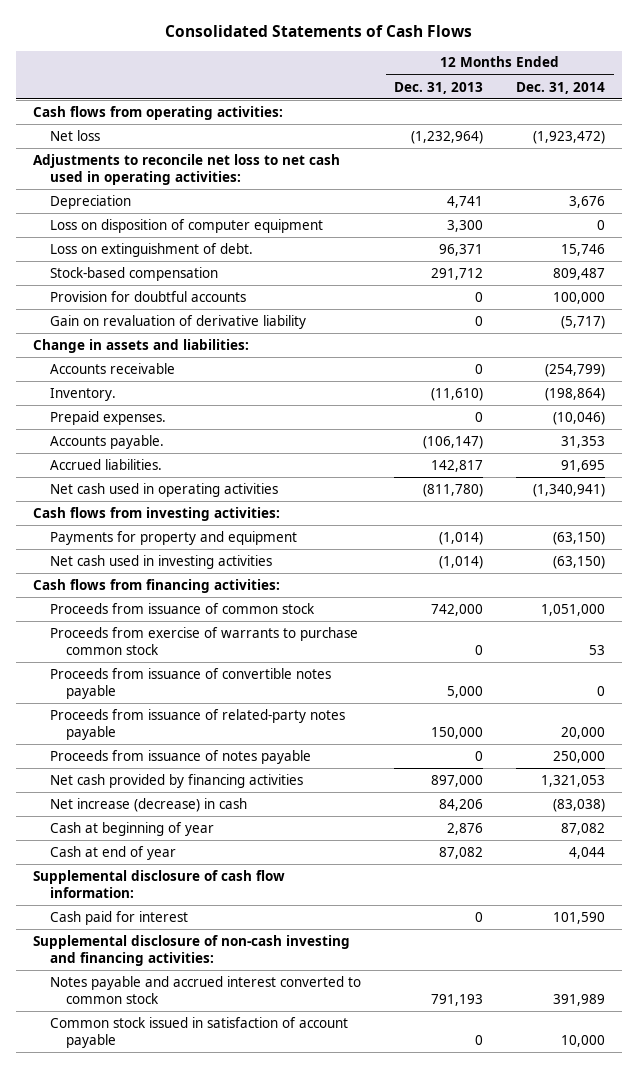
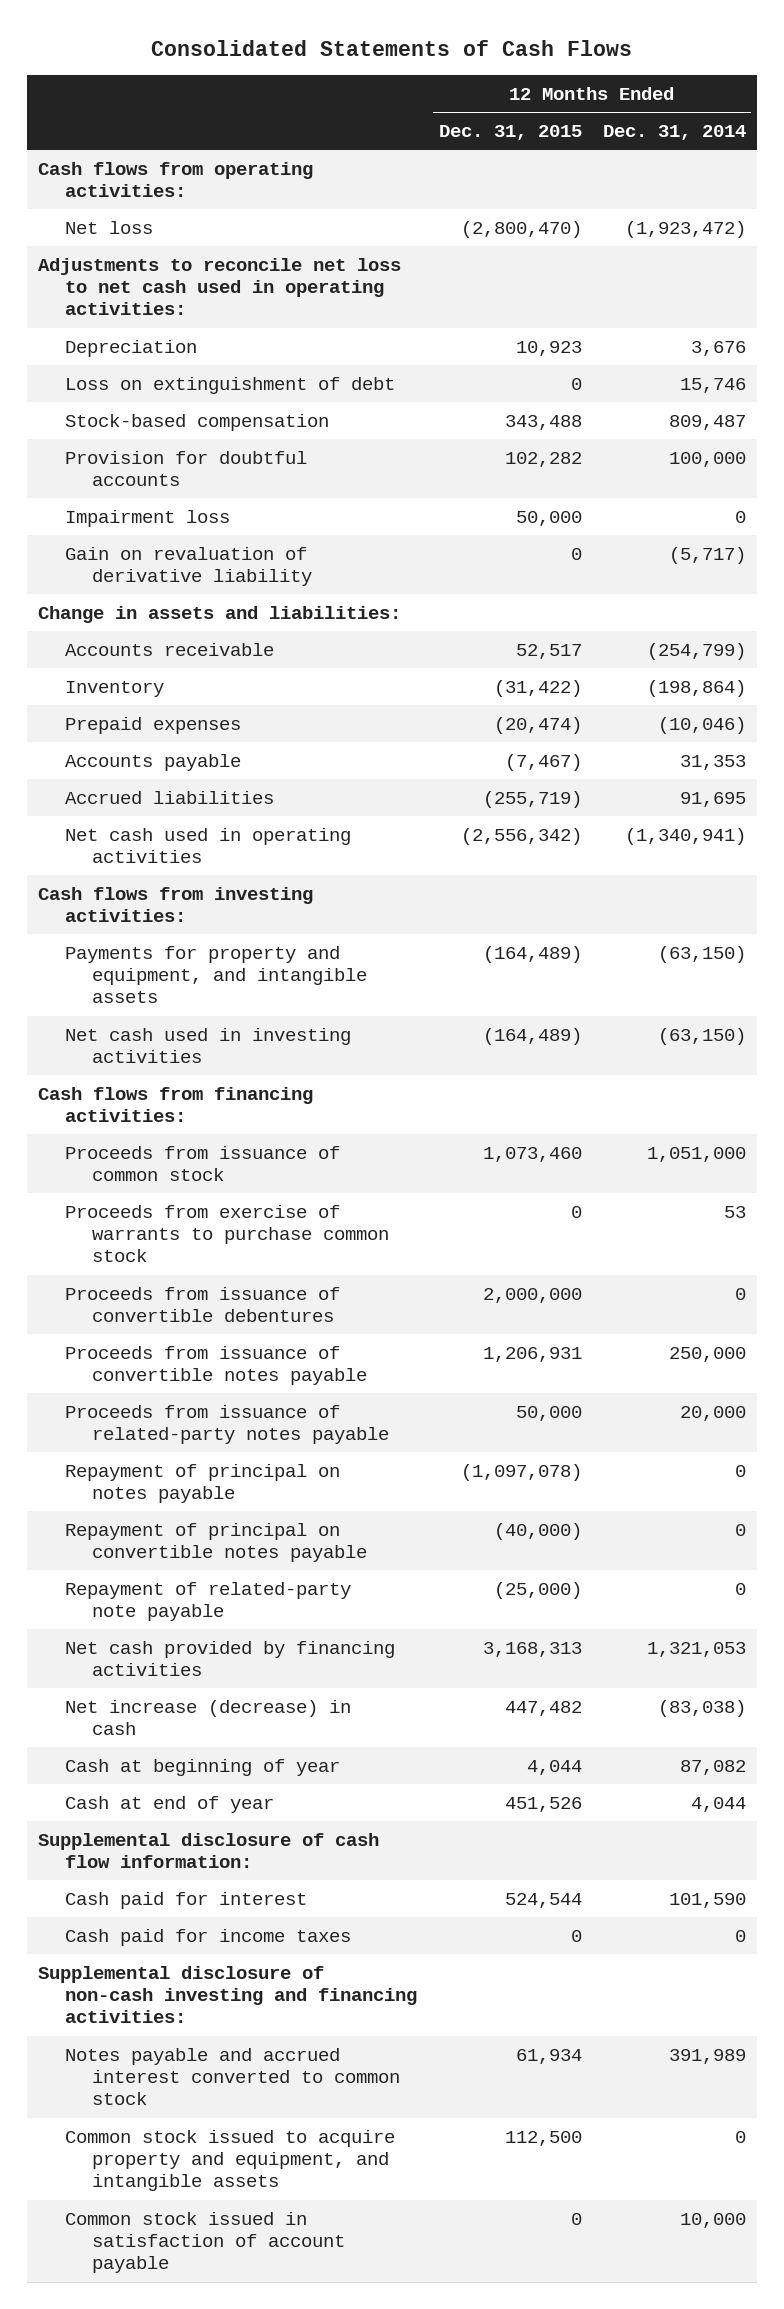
[394,81,484,94] Dec. 31, 2013 -> none
none -> [438,124,582,140] Dec. 31, 2015
[49,218,323,233] Loss on disposition of computer equipment -> none
[49,242,253,257] Loss on extinguishment of debt. -> [65,376,396,394] Loss on extinguishment of debt
none -> [65,509,231,527] Impairment loss
[49,387,116,401] Inventory. -> [65,680,165,697] Inventory
[49,410,166,425] Prepaid expenses. -> [65,716,242,734] Prepaid expenses
[49,434,164,449] Accounts payable. -> [65,753,242,771] Accounts payable
[49,458,162,470] Accrued liabilities. -> [65,790,275,804] Accrued liabilities
[49,530,297,545] Payments for property and equipment -> [65,945,368,1004] Payments for property and equipment, and intangible assets
none -> [65,1286,341,1323] Proceeds from issuance of convertible debentures
[597,685,606,696] 0 -> [668,1346,746,1362] 250,000
[49,749,311,764] Proceeds from issuance of notes payable -> none
none -> [65,1463,341,1504] Repayment of principal on notes payable
none -> [65,1522,368,1563] Repayment of principal on convertible notes payable
none -> [65,1581,352,1622] Repayment of related-party note payable
none -> [65,1928,352,1946] Cash paid for income taxes
none -> [65,2129,396,2192] Common stock issued to acquire property and equipment, and intangible assets

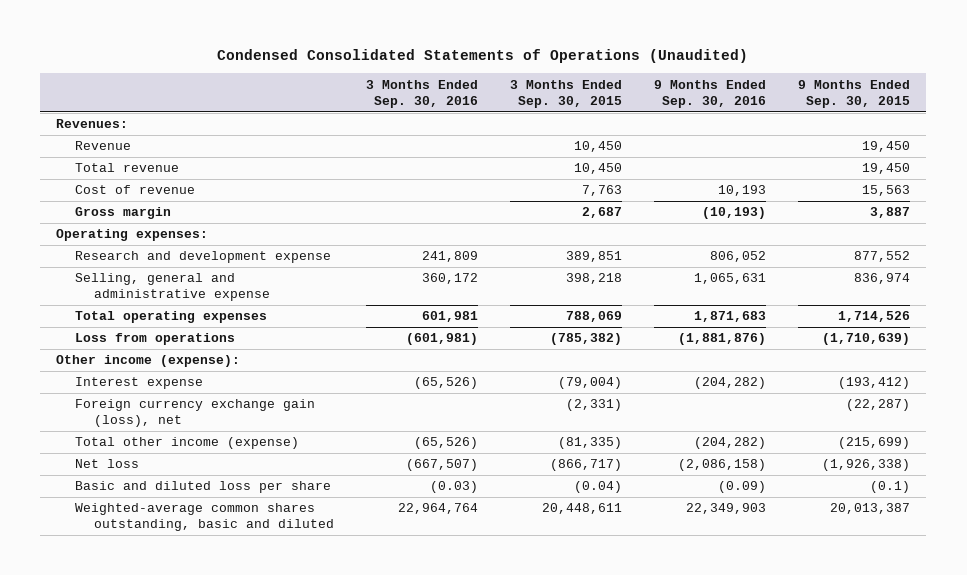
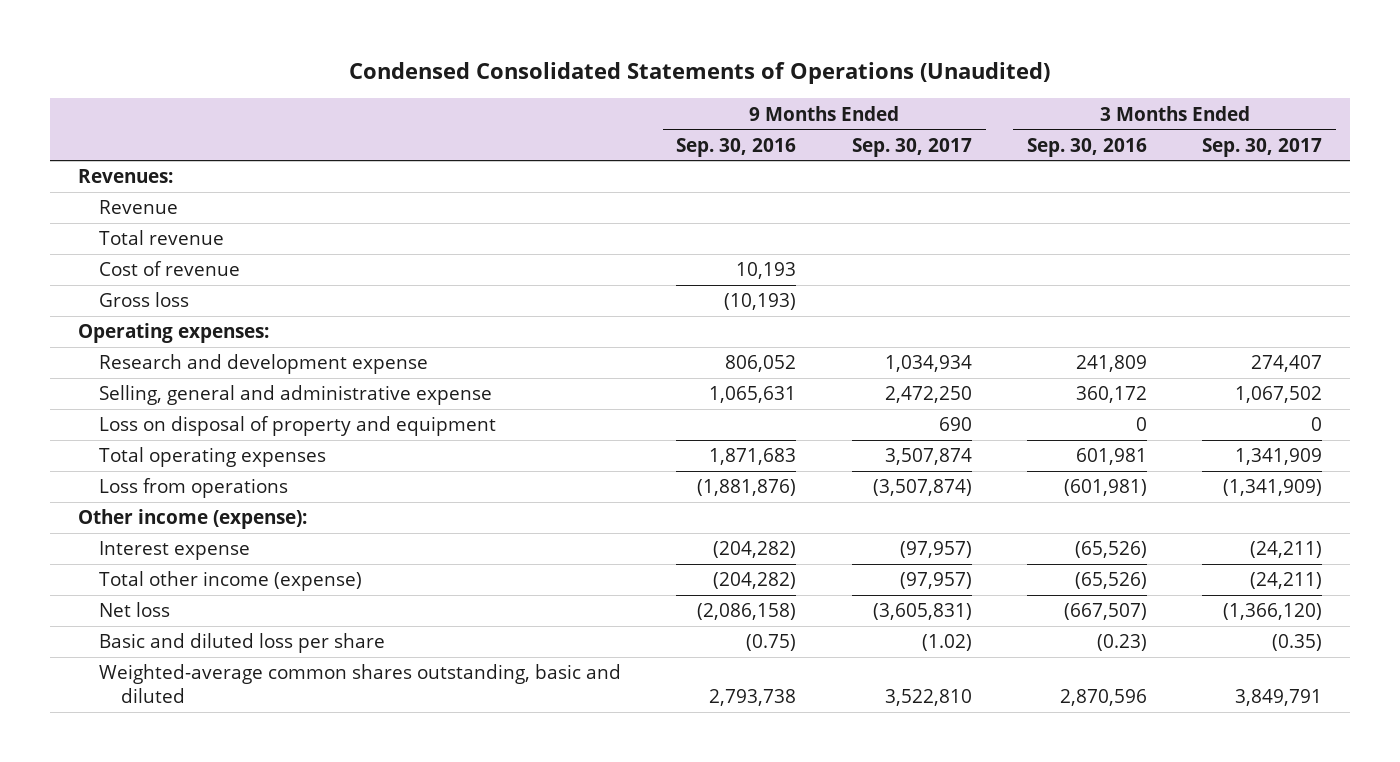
[510,79,623,108] 3 Months Ended Sep. 30, 2015 -> none
[798,79,911,108] 9 Months Ended Sep. 30, 2015 -> none
none -> [851,137,972,157] Sep. 30, 2017
none -> [1202,137,1323,157] Sep. 30, 2017
[75,207,172,220] Gross margin -> [99,292,190,308] Gross loss
none -> [99,416,497,437] Loss on disposal of property and equipment
[75,399,316,428] Foreign currency exchange gain (loss), net -> none
[430,481,479,494] (0.03) -> [1097,634,1148,652] (0.23)
[718,481,767,494] (0.09) -> [746,634,797,652] (0.75)
[398,503,479,515] 22,964,764 -> [1060,689,1148,707] 2,870,596
[686,503,767,515] 22,349,903 -> [709,689,797,707] 2,793,738

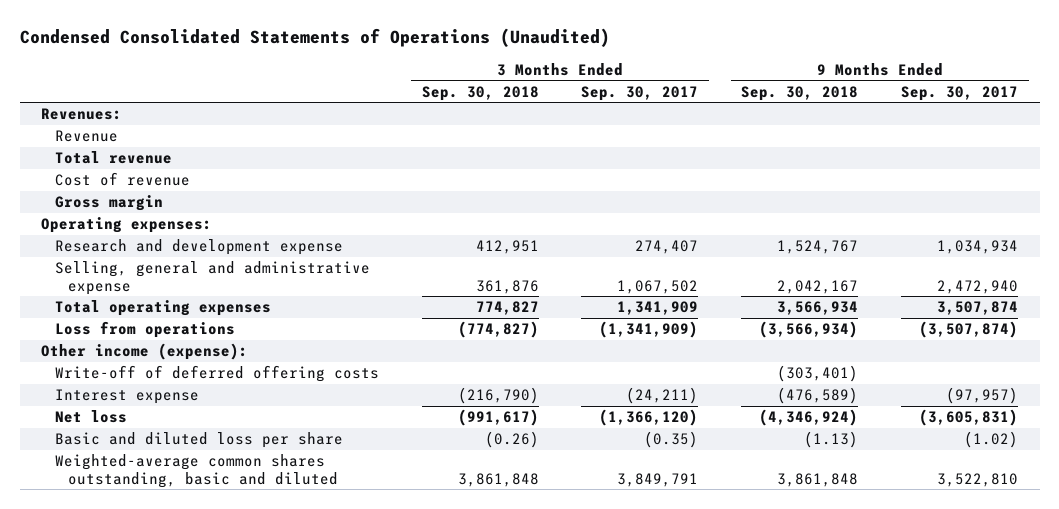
[676,137,797,157] Sep. 30, 2016 -> none
[1027,137,1148,157] Sep. 30, 2016 -> none
none -> [421,85,539,101] Sep. 30, 2018
none -> [741,85,859,101] Sep. 30, 2018
[99,292,190,308] Gross loss -> [54,195,163,212] Gross margin
[99,416,497,437] Loss on disposal of property and equipment -> none
[884,386,972,404] 2,472,250 -> [937,279,1019,294] 2,472,940
none -> [54,365,379,383] Write-off of deferred offering costs
[99,571,363,592] Total other income (expense) -> none

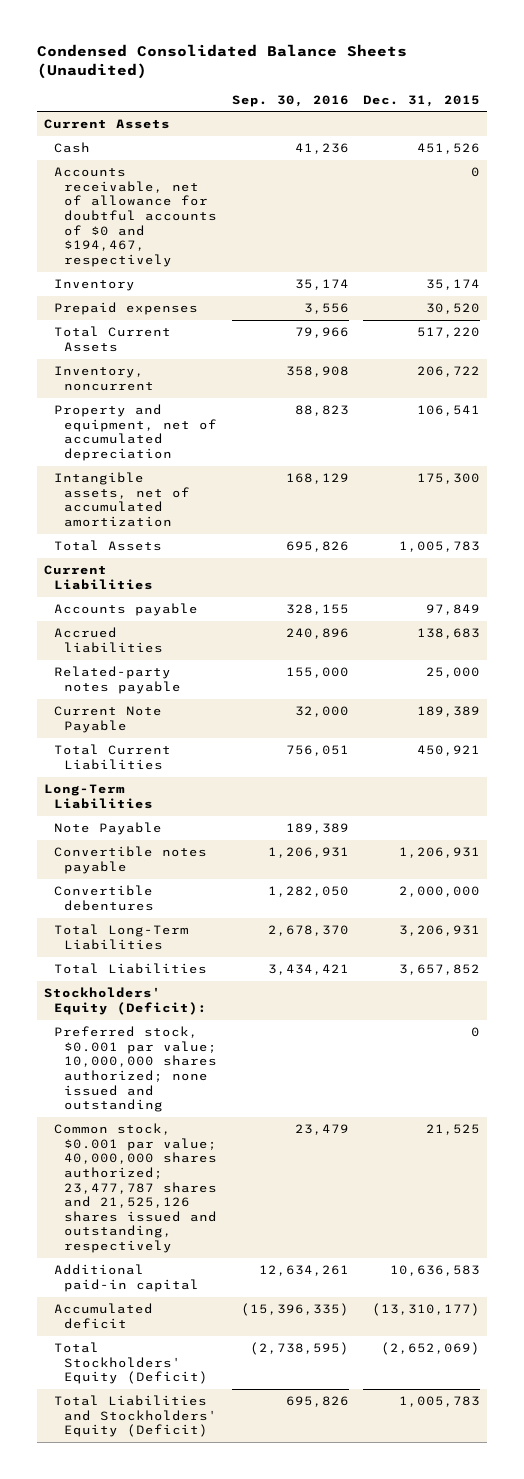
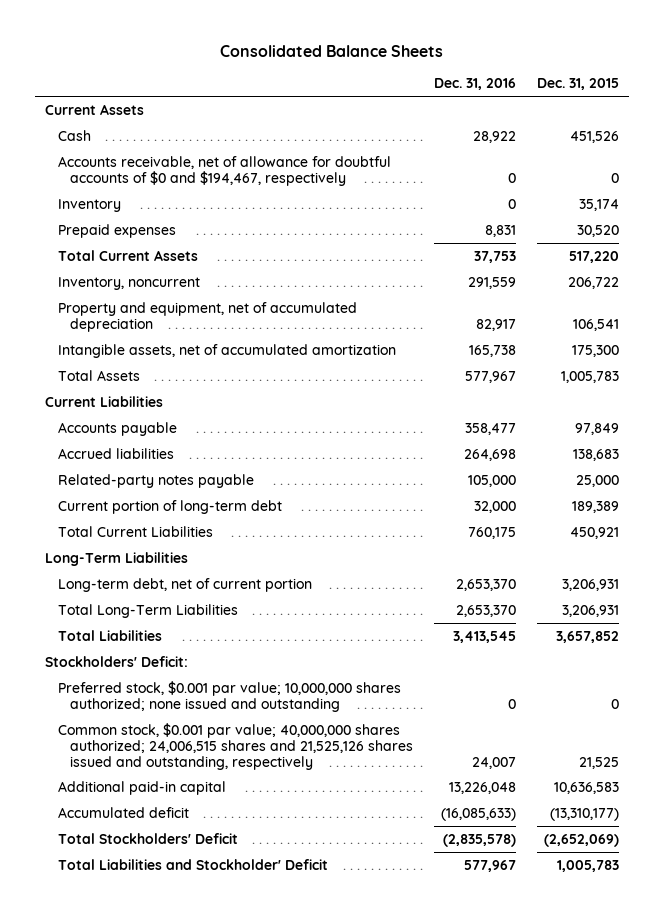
[37,44,408,80] Condensed Consolidated Balance Sheets (Unaudited) -> [220,44,444,57] Consolidated Balance Sheets
[231,94,349,107] Sep. 30, 2016 -> none
none -> [433,78,516,91] Dec. 31, 2016
[54,706,163,733] Current Note Payable -> [57,499,282,514] Current portion of long-term debt
[54,822,163,836] Note Payable -> none
[54,846,208,874] Convertible notes payable -> none
[54,885,155,911] Convertible debentures -> none
none -> [57,577,312,592] Long-term debt, net of current portion
[44,987,208,1015] Stockholders' Equity (Deficit): -> [45,655,189,667] Stockholders' Deficit:
[54,1123,218,1253] Common stock, $0.001 par value; 40,000,000 shares authorized; 23,477,787 shares and 21,525,126 shares issued and outstanding, respectively -> [57,722,414,770] Common stock, $0.001 par value; 40,000,000 shares authorized; 24,006,515 shares and 21,525,126 shares issued and outstanding, respectively
[54,1342,209,1385] Total Stockholders' Equity (Deficit) -> [57,832,238,844] Total Stockholders' Deficit
[54,1395,218,1438] Total Liabilities and Stockholders' Equity (Deficit) -> [57,858,328,870] Total Liabilities and Stockholder' Deficit

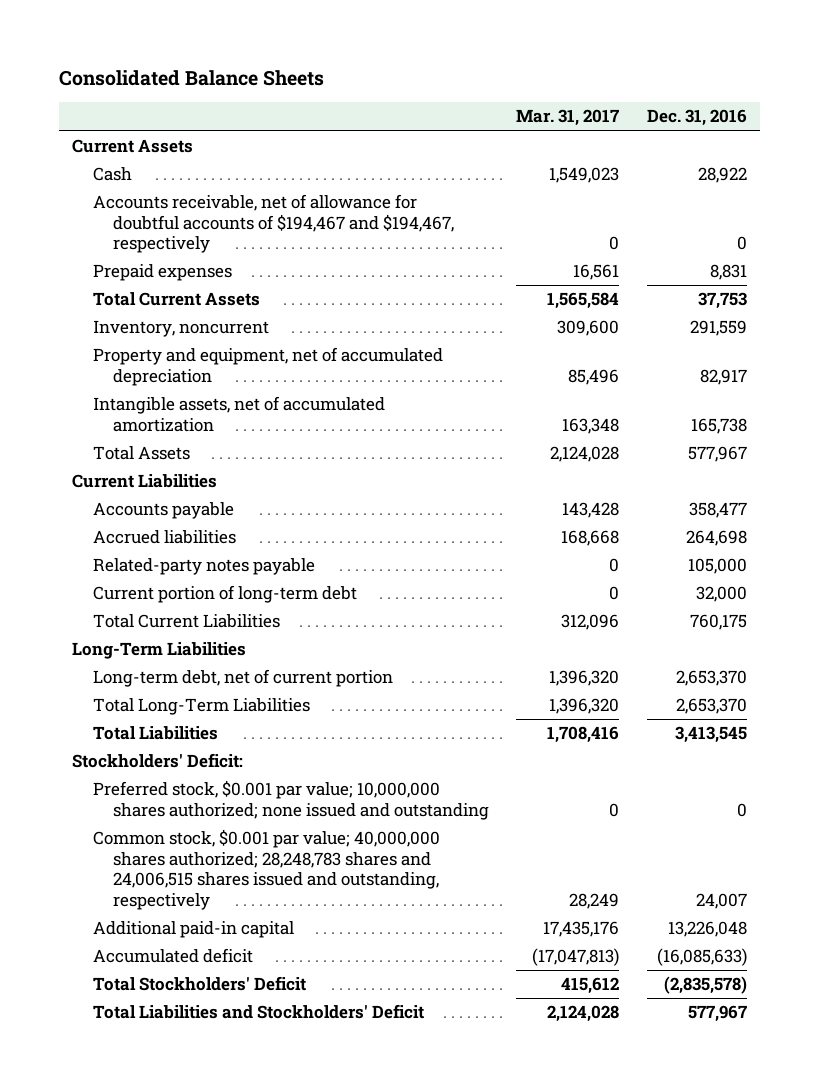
[536,78,619,91] Dec. 31, 2015 -> none
none -> [516,109,620,127] Mar. 31, 2017
[57,198,121,212] Inventory -> none
[57,155,391,186] Accounts receivable, net of allowance for doubtful accounts of $0 and $194,467, respectively -> [92,194,454,254] Accounts receivable, net of allowance for doubtful accounts of $194,467 and $194,467, respectively
[57,722,414,770] Common stock, $0.001 par value; 40,000,000 shares authorized; 24,006,515 shares and 21,525,126 shares issued and outstanding, respectively -> [92,829,440,910] Common stock, $0.001 par value; 40,000,000 shares authorized; 28,248,783 shares and 24,006,515 shares issued and outstanding, respectively
[57,858,328,870] Total Liabilities and Stockholder' Deficit -> [92,1004,424,1020] Total Liabilities and Stockholders' Deficit

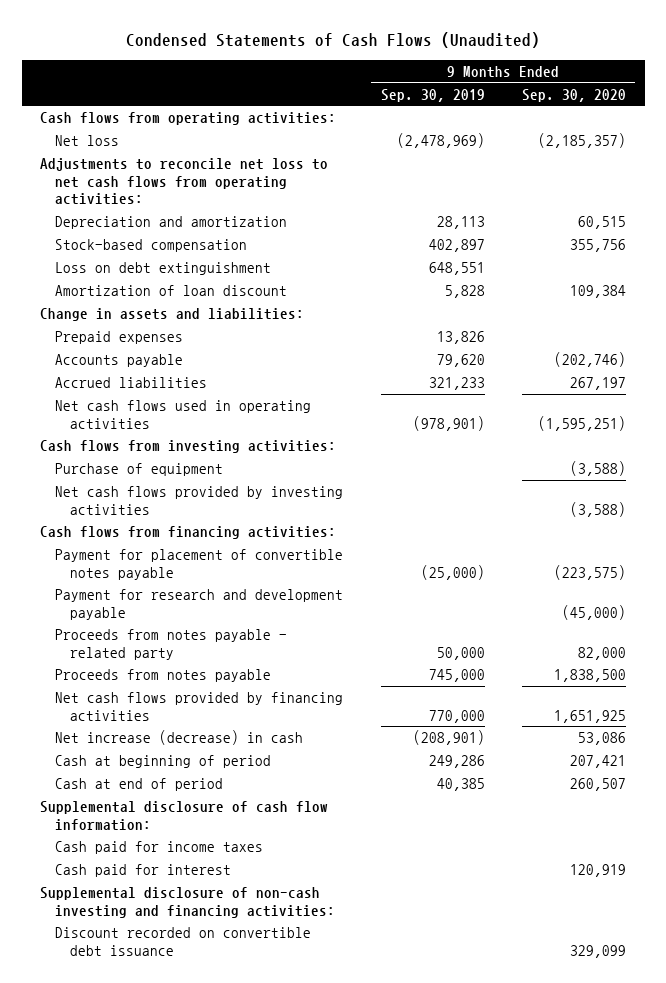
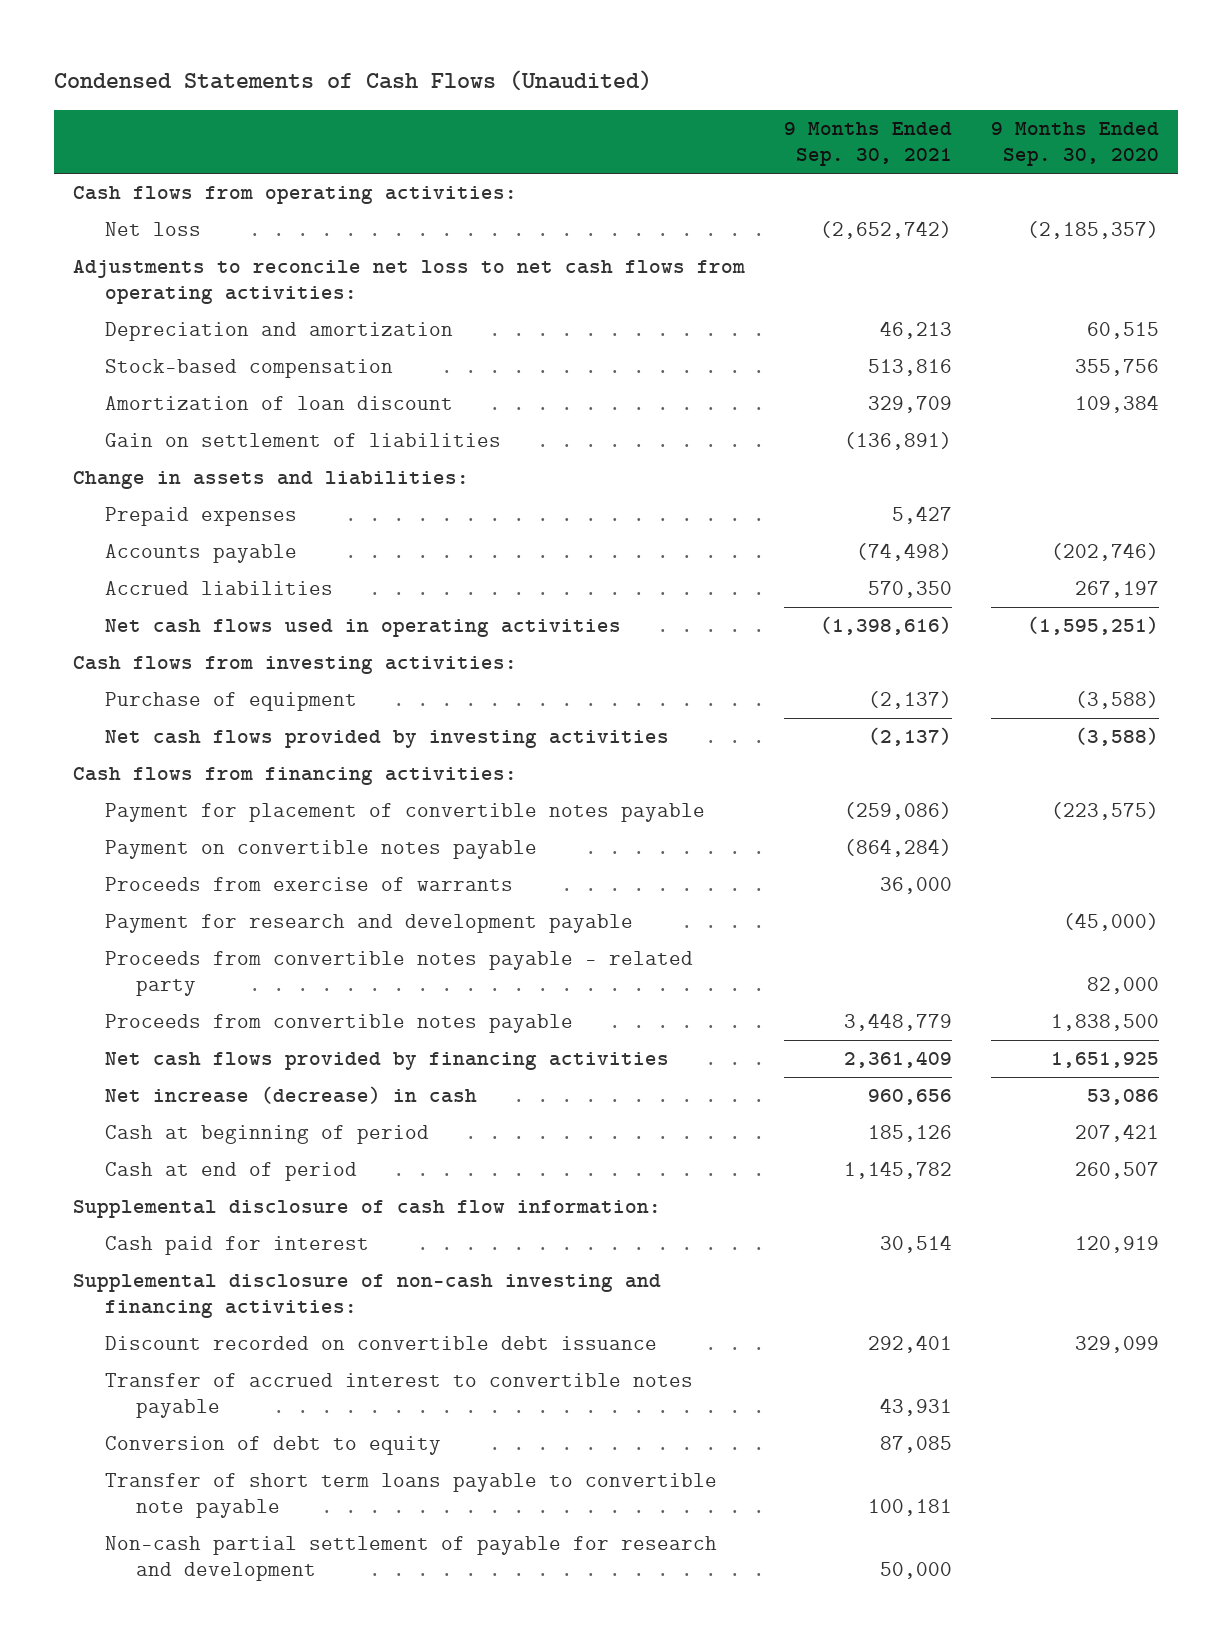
[380,88,485,102] Sep. 30, 2019 -> none
none -> [783,122,952,167] 9 Months Ended Sep. 30, 2021
[55,262,272,276] Loss on debt extinguishment -> none
none -> [104,433,501,448] Gain on settlement of liabilities
none -> [104,840,537,860] Payment on convertible notes payable
none -> [104,877,513,892] Proceeds from exercise of warrants
[55,629,288,660] Proceeds from notes payable - related party -> [104,951,693,997] Proceeds from convertible notes payable - related party
[55,669,272,683] Proceeds from notes payable -> [104,1014,573,1034] Proceeds from convertible notes payable
[55,841,264,855] Cash paid for income taxes -> none
none -> [104,1373,693,1419] Transfer of accrued interest to convertible notes payable
none -> [104,1436,441,1456] Conversion of debt to equity
none -> [104,1473,717,1519] Transfer of short term loans payable to convertible note payable
none -> [104,1536,717,1582] Non-cash partial settlement of payable for research and development

